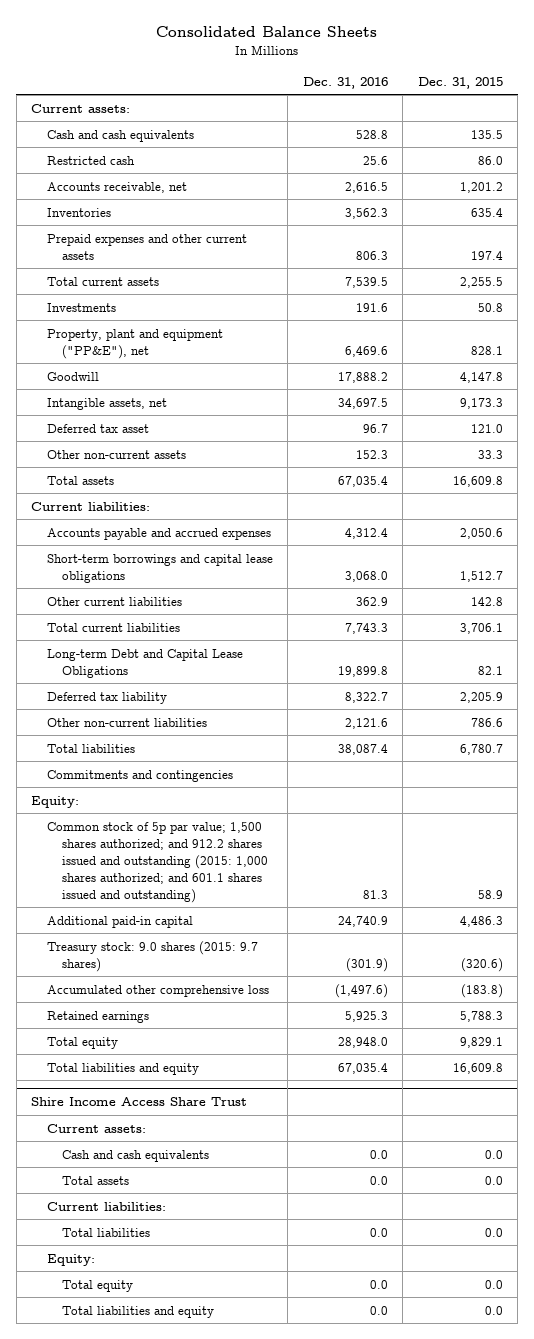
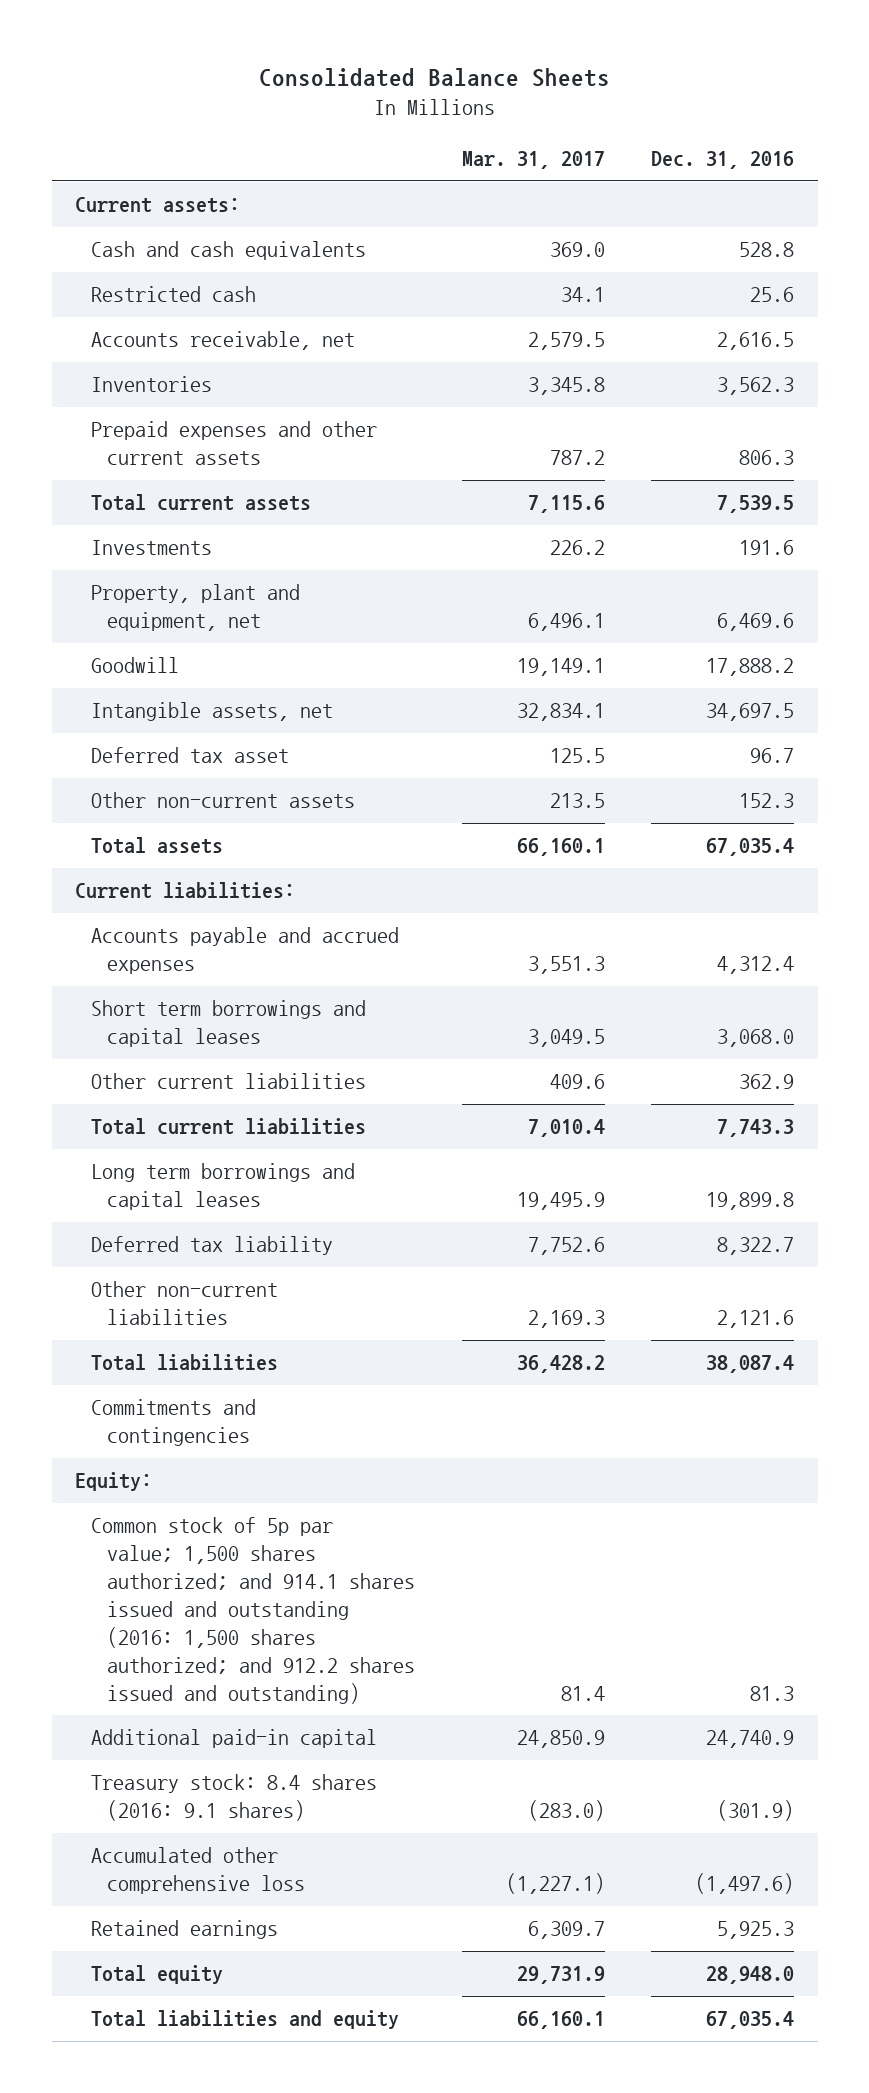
[417,76,503,89] Dec. 31, 2015 -> none
none -> [461,151,605,170] Mar. 31, 2017
[46,328,223,359] Property, plant and equipment ("PP&E"), net -> [91,584,301,632] Property, plant and equipment, net
[46,553,273,583] Short-term borrowings and capital lease obligations -> [91,1000,367,1048] Short term borrowings and capital leases
[46,648,243,678] Long-term Debt and Capital Lease Obligations -> [91,1163,356,1211] Long term borrowings and capital leases
[46,821,269,903] Common stock of 5p par value; 1,500 shares authorized; and 912.2 shares issued and outstanding (2015: 1,000 shares authorized; and 601.1 shares issued and outstanding) -> [91,1517,416,1704] Common stock of 5p par value; 1,500 shares authorized; and 914.1 shares issued and outstanding (2016: 1,500 shares authorized; and 912.2 shares issued and outstanding)
[46,940,258,972] Treasury stock: 9.0 shares (2015: 9.7 shares) -> [91,1774,378,1822] Treasury stock: 8.4 shares (2016: 9.1 shares)
[31,1097,248,1107] Shire Income Access Share Trust -> none
[46,1123,146,1133] Current assets: -> none
[62,1149,210,1162] Cash and cash equivalents -> none
[62,1175,130,1185] Total assets -> none
[46,1201,166,1211] Current liabilities: -> none
[62,1227,151,1237] Total liabilities -> none
[46,1253,95,1266] Equity: -> none
[62,1279,134,1292] Total equity -> none
[62,1305,215,1318] Total liabilities and equity -> none

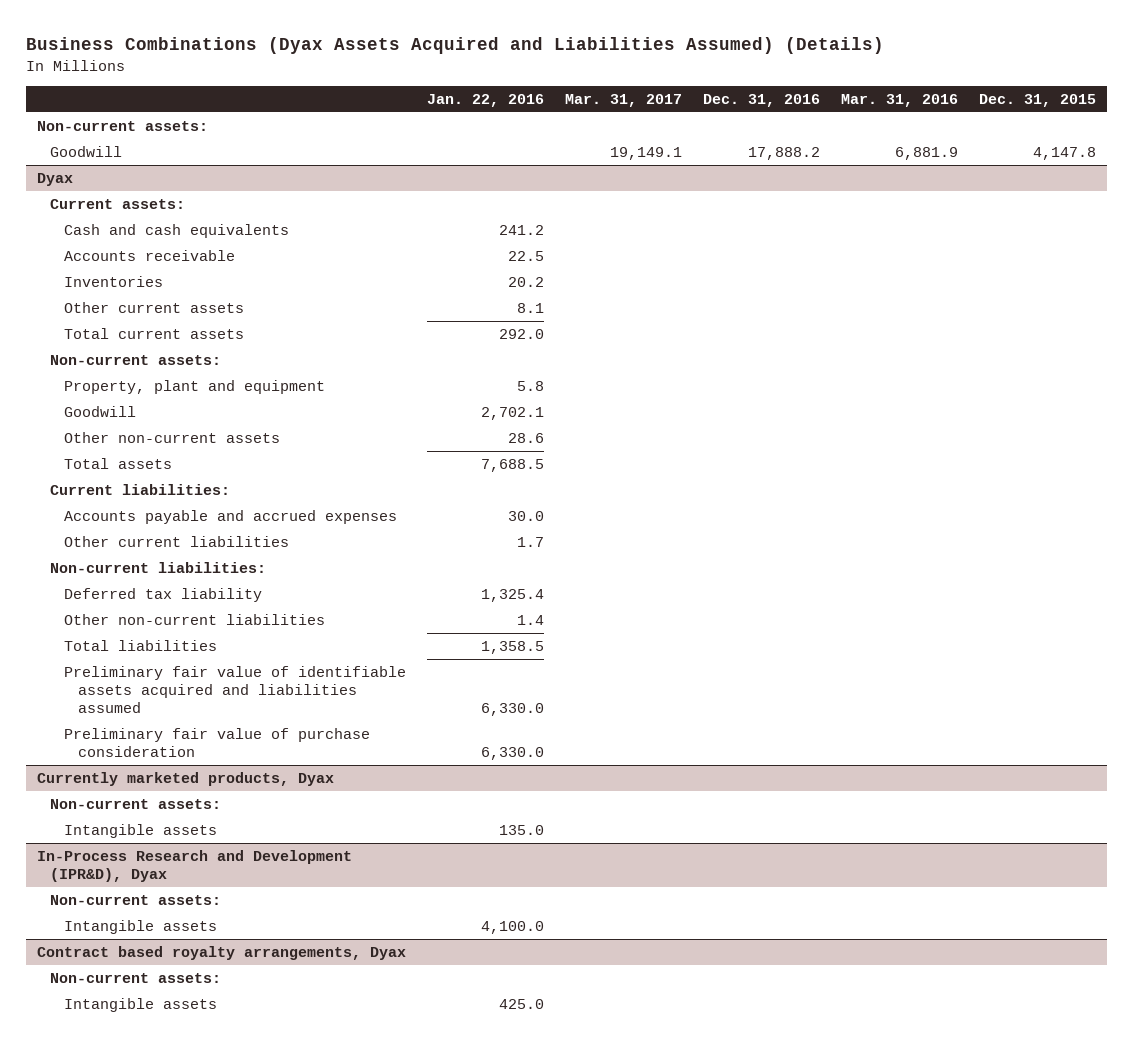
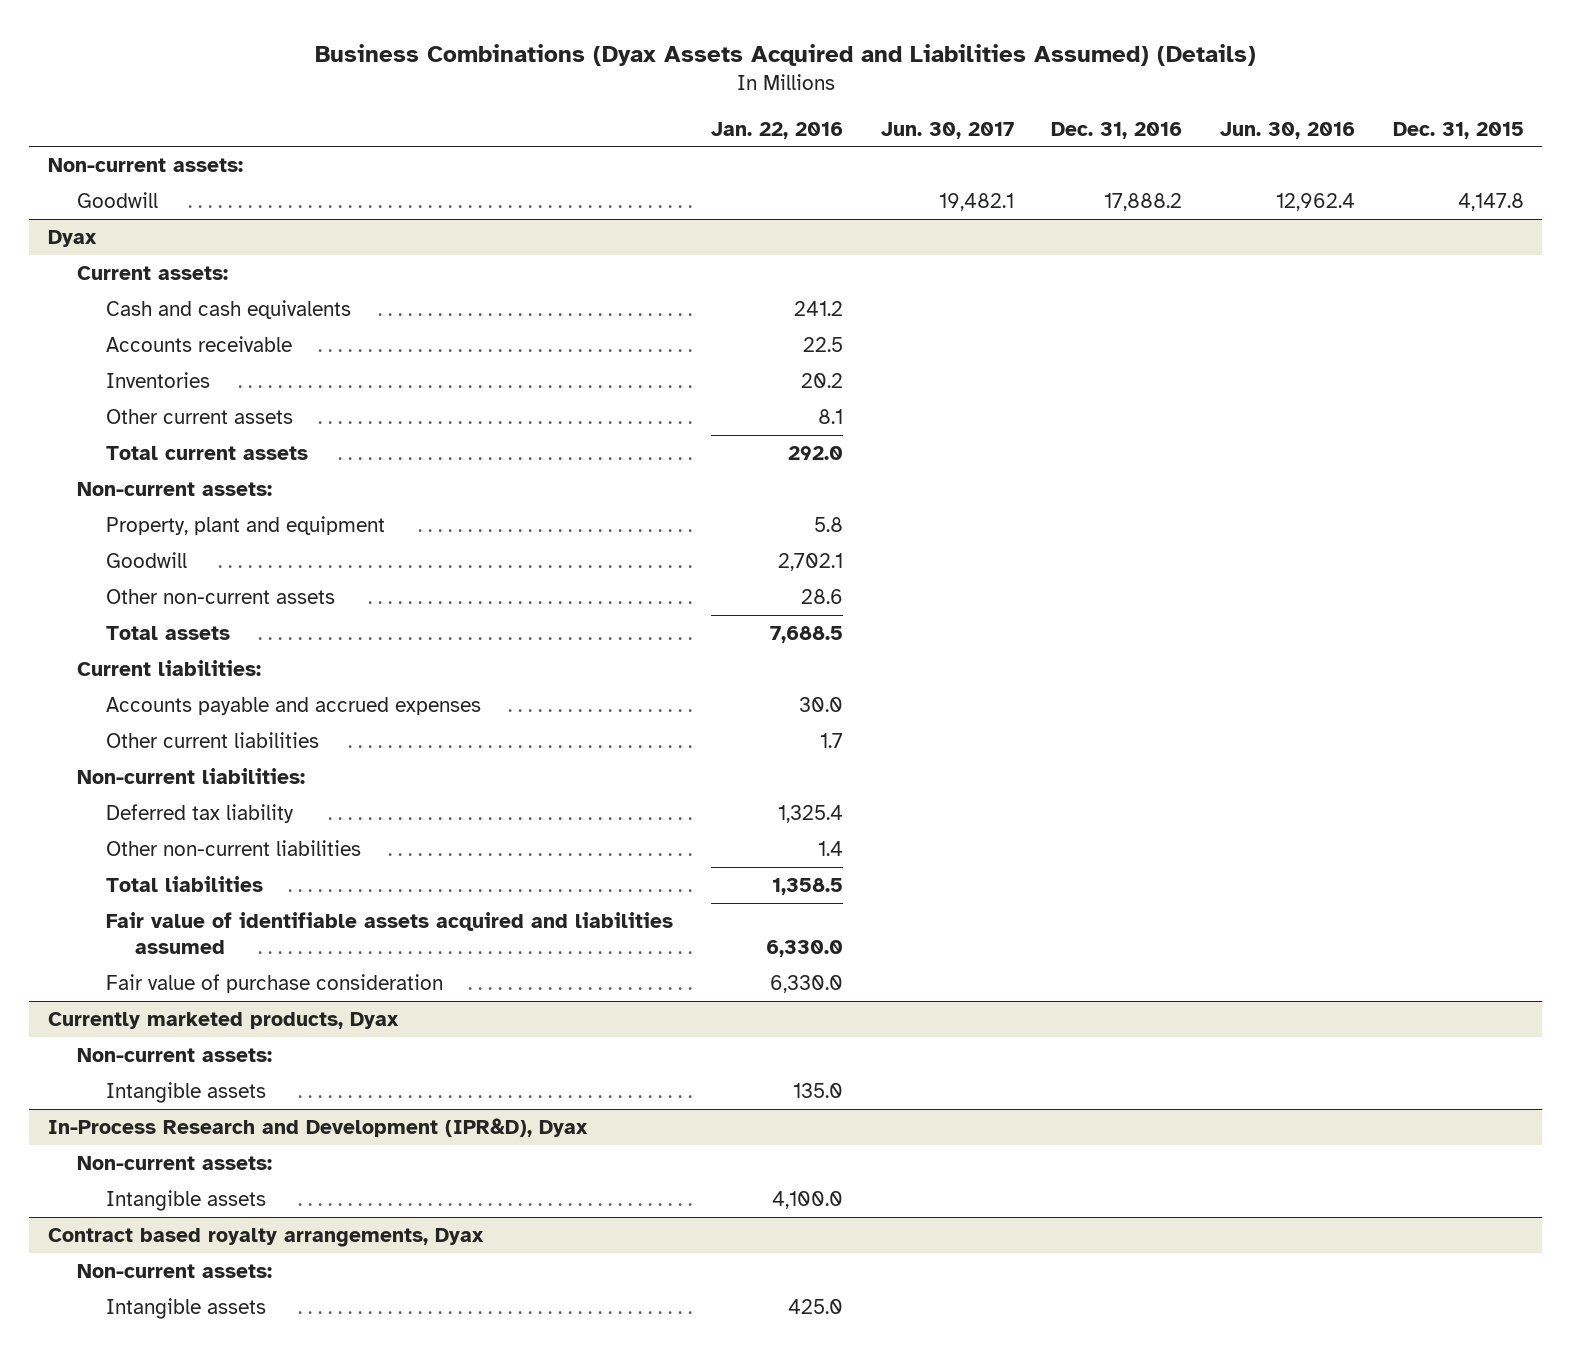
[565,93,683,107] Mar. 31, 2017 -> none
[841,93,959,107] Mar. 31, 2016 -> none
none -> [880,121,1014,139] Jun. 30, 2017
none -> [1219,121,1355,139] Jun. 30, 2016
[64,665,407,713] Preliminary fair value of identifiable assets acquired and liabilities assumed -> [106,911,674,955] Fair value of identifiable assets acquired and liabilities assumed
[64,727,371,757] Preliminary fair value of purchase consideration -> [106,973,444,993] Fair value of purchase consideration

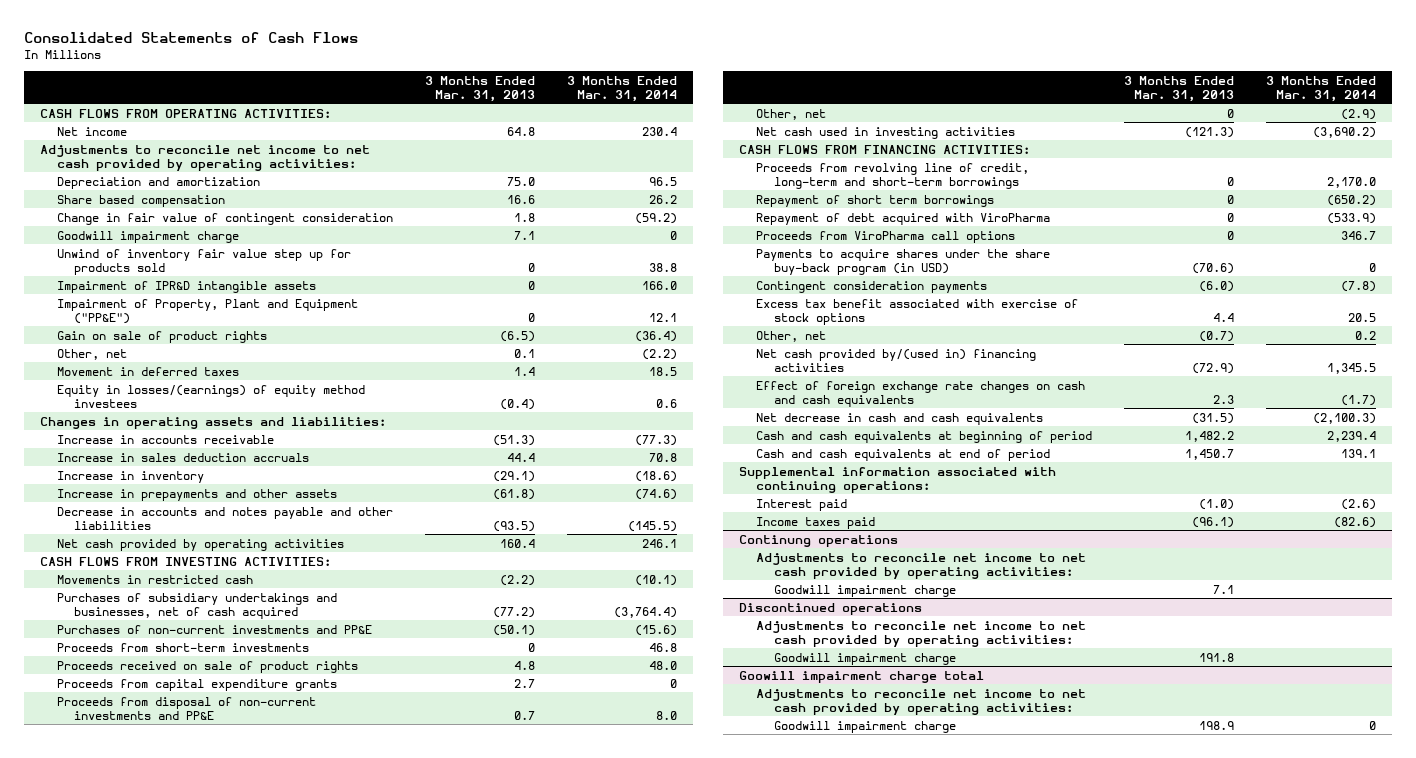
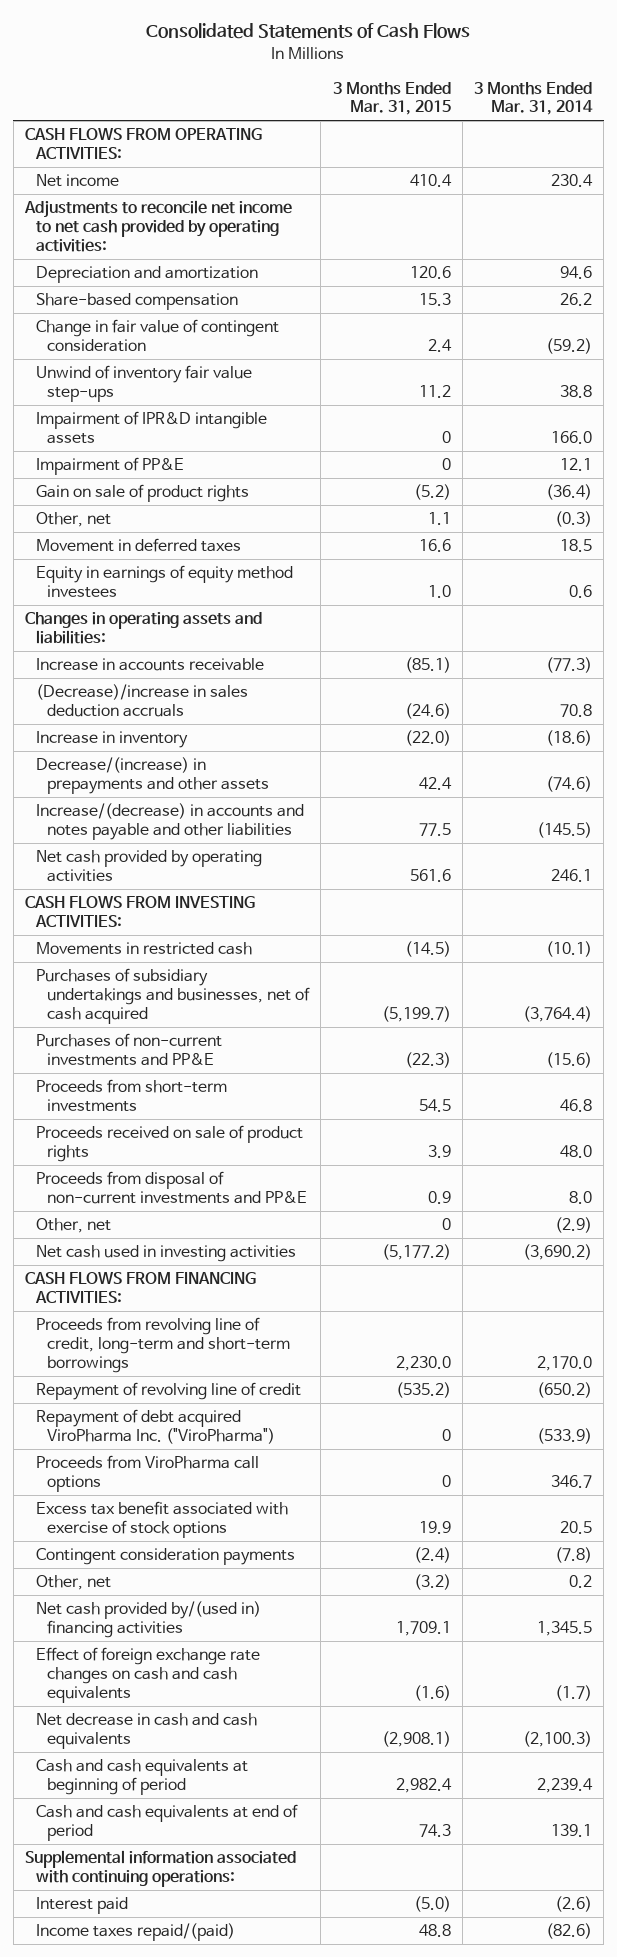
[425,75,536,102] 3 Months Ended Mar. 31, 2013 -> none
none -> [332,81,451,116] 3 Months Ended Mar. 31, 2015
[649,176,678,186] 96.5 -> [559,266,592,280] 94.6
[57,194,226,207] Share based compensation -> [35,293,238,311] Share-based compensation
[57,230,240,243] Goodwill impairment charge -> none
[57,248,352,275] Unwind of inventory fair value step up for products sold -> [35,365,252,402] Unwind of inventory fair value step-ups
[57,298,359,324] Impairment of Property, Plant and Equipment ("PP&E") -> [35,457,184,476] Impairment of PP&E
[642,348,678,360] (2.2) -> [554,511,592,528] (0.3)
[57,384,366,408] Equity in losses/(earnings) of equity method investees -> [35,565,293,598] Equity in earnings of equity method investees
[57,452,310,462] Increase in sales deduction accruals -> [35,684,248,717] (Decrease)/increase in sales deduction accruals
[57,488,338,501] Increase in prepayments and other assets -> [35,757,270,794] Decrease/(increase) in prepayments and other assets
[57,506,394,530] Decrease in accounts and notes payable and other liabilities -> [35,803,304,840] Increase/(decrease) in accounts and notes payable and other liabilities
[57,678,338,691] Proceeds from capital expenditure grants -> none
[756,194,995,207] Repayment of short term borrowings -> [35,1382,301,1401] Repayment of revolving line of credit
[756,212,1051,225] Repayment of debt acquired with ViroPharma -> [35,1409,276,1444] Repayment of debt acquired ViroPharma Inc. ("ViroPharma")
[756,248,1051,275] Payments to acquire shares under the share buy-back program (in USD) -> none
[756,280,988,293] Contingent consideration payments -> [35,1548,295,1566] Contingent consideration payments
[739,534,899,547] Continung operations -> none
[756,552,1087,579] Adjustments to reconcile net income to net cash provided by operating activities: -> none
[773,584,956,597] Goodwill impairment charge -> none
[739,602,923,615] Discontinued operations -> none
[756,620,1087,647] Adjustments to reconcile net income to net cash provided by operating activities: -> none
[773,652,956,665] Goodwill impairment charge -> none
[739,670,985,683] Goowill impairment charge total -> none
[756,688,1087,715] Adjustments to reconcile net income to net cash provided by operating activities: -> none
[773,720,956,733] Goodwill impairment charge -> none
[756,516,876,529] Income taxes paid -> [35,1923,235,1942] Income taxes repaid/(paid)

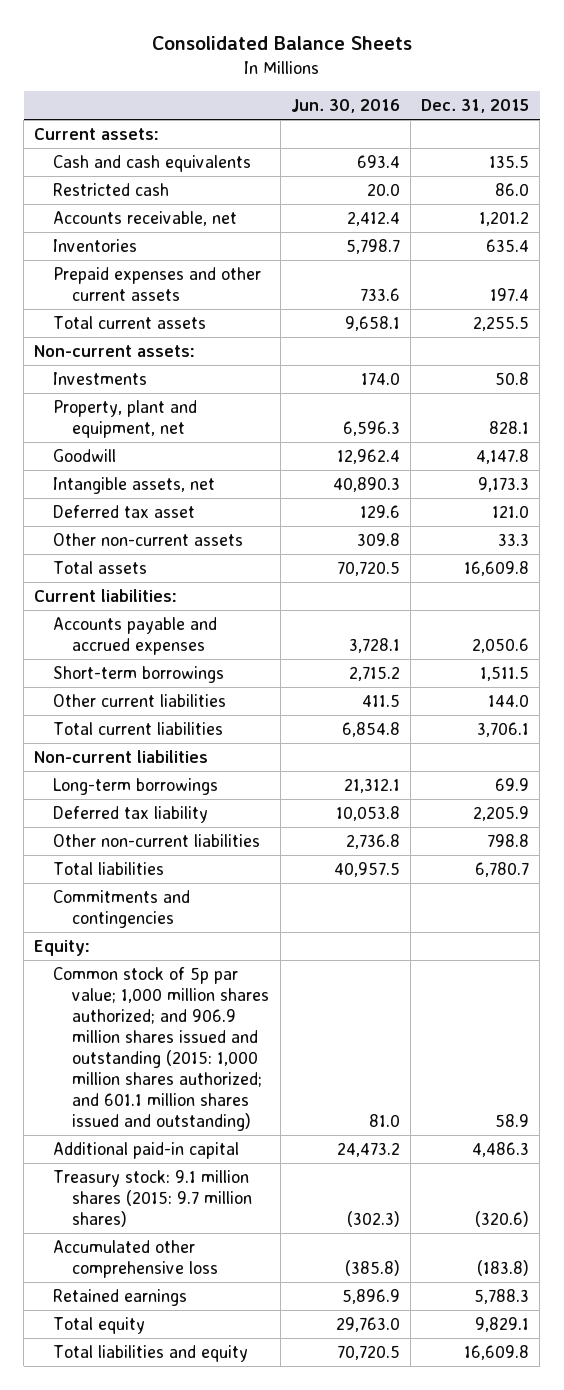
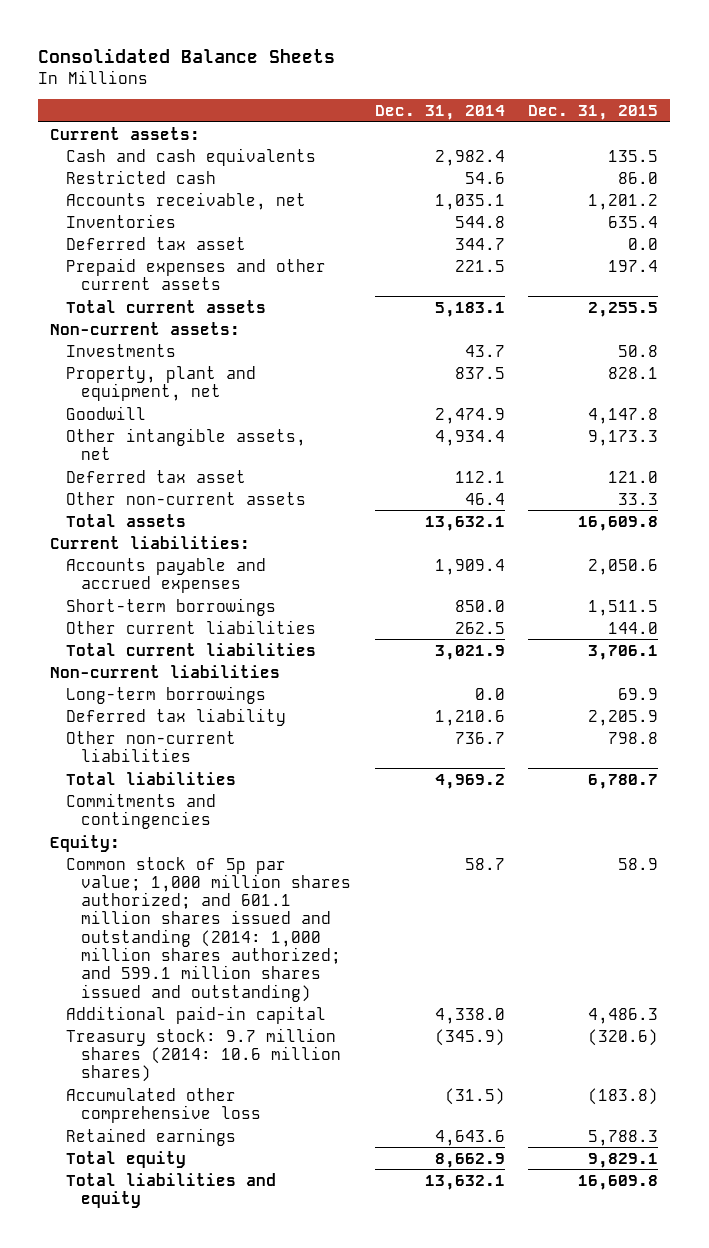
[290,98,400,113] Jun. 30, 2016 -> none
none -> [374,104,505,120] Dec. 31, 2014
none -> [65,236,246,250] Deferred tax asset
[53,476,216,494] Intangible assets, net -> [65,427,306,460] Other intangible assets, net
[53,966,270,1132] Common stock of 5p par value; 1,000 million shares authorized; and 906.9 million shares issued and outstanding (2015: 1,000 million shares authorized; and 601.1 million shares issued and outstanding) -> [65,856,351,1002] Common stock of 5p par value; 1,000 million shares authorized; and 601.1 million shares issued and outstanding (2014: 1,000 million shares authorized; and 599.1 million shares issued and outstanding)
[53,1169,253,1228] Treasury stock: 9.1 million shares (2015: 9.7 million shares) -> [65,1027,341,1083] Treasury stock: 9.7 million shares (2014: 10.6 million shares)

